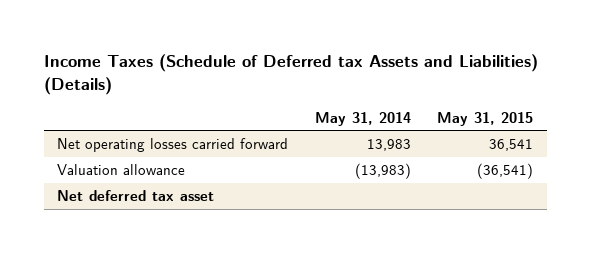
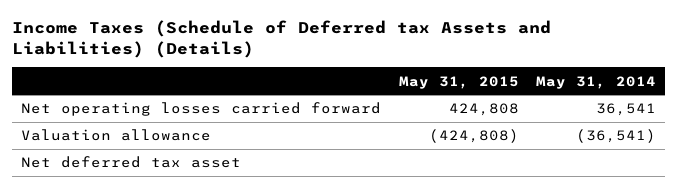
[366,139,411,152] 13,983 -> [596,103,657,117] 36,541
[489,139,534,152] 36,541 -> [448,103,519,117] 424,808
[354,163,411,180] (13,983) -> [576,129,657,144] (36,541)
[477,163,534,180] (36,541) -> [428,129,519,144] (424,808)

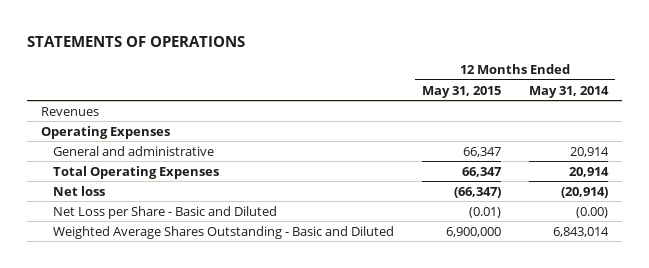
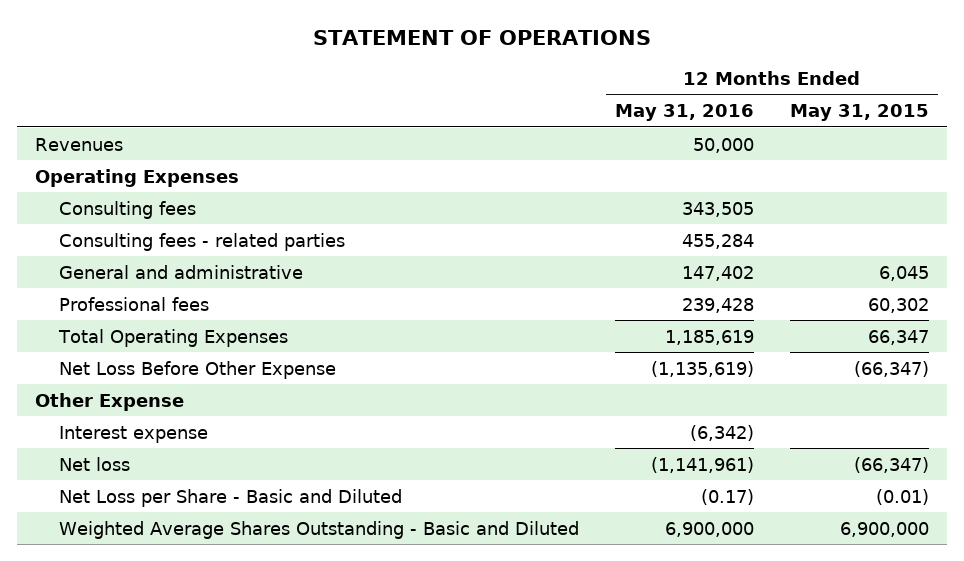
[27,35,246,47] STATEMENTS OF OPERATIONS -> [313,29,652,45] STATEMENT OF OPERATIONS
[528,85,609,98] May 31, 2014 -> none
none -> [614,104,754,122] May 31, 2016
none -> [58,200,196,219] Consulting fees
none -> [58,232,345,251] Consulting fees - related parties
[463,146,502,157] 66,347 -> [879,265,930,281] 6,045
none -> [58,296,209,311] Professional fees
none -> [58,360,336,379] Net Loss Before Other Expense
none -> [35,392,185,411] Other Expense
none -> [58,425,208,443] Interest expense

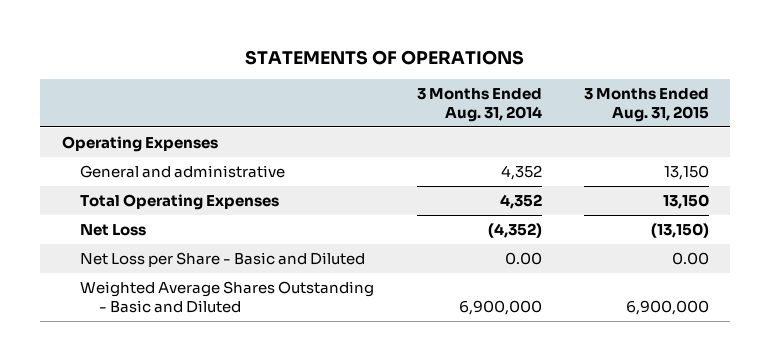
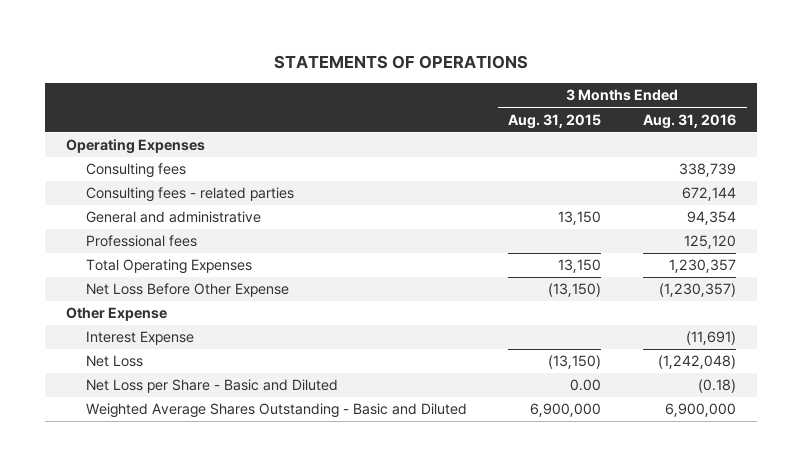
[416,88,542,122] 3 Months Ended Aug. 31, 2014 -> none
none -> [643,113,737,129] Aug. 31, 2016
none -> [85,163,186,179] Consulting fees
none -> [85,187,294,203] Consulting fees - related parties
none -> [85,235,197,248] Professional fees
none -> [85,283,289,298] Net Loss Before Other Expense
none -> [66,307,168,322] Other Expense
none -> [85,331,194,346] Interest Expense

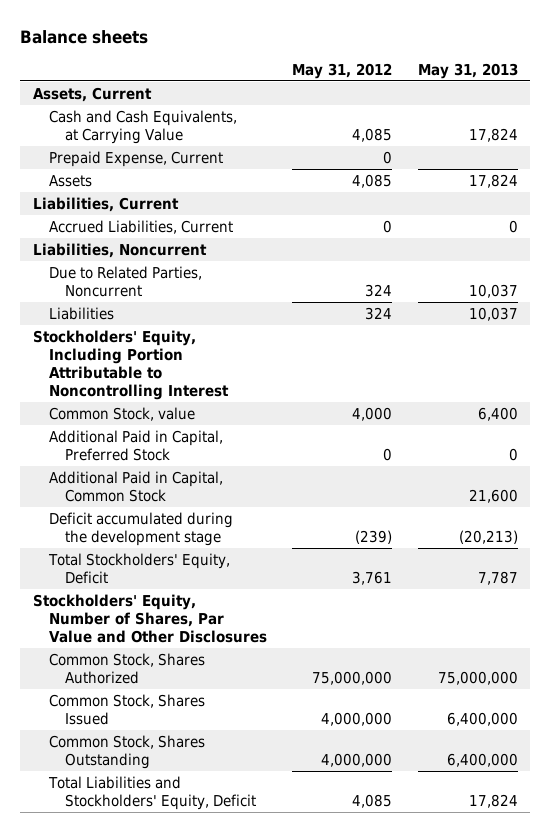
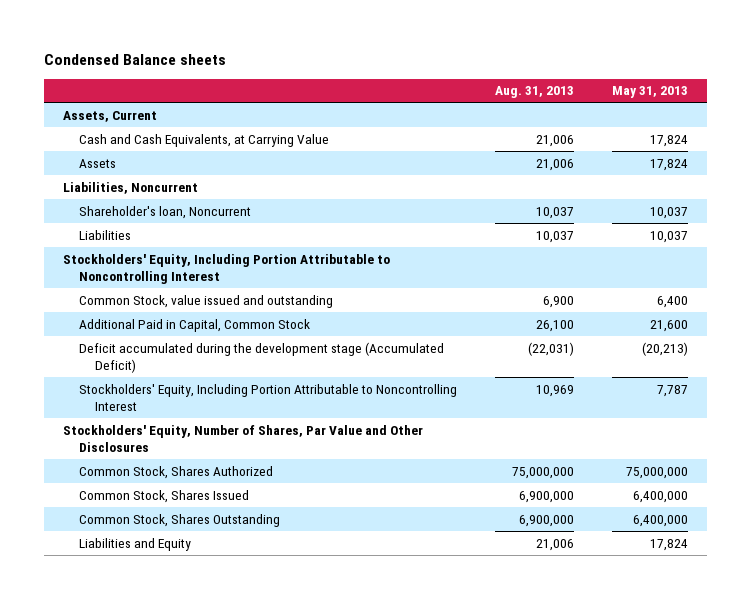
[19,29,148,44] Balance sheets -> [43,54,226,66] Condensed Balance sheets
[292,62,393,79] May 31, 2012 -> none
none -> [495,86,575,99] Aug. 31, 2013
[49,150,224,167] Prepaid Expense, Current -> none
[32,196,179,212] Liabilities, Current -> none
[49,219,234,234] Accrued Liabilities, Current -> none
[49,265,203,297] Due to Related Parties, Noncurrent -> [79,205,252,219] Shareholder's loan, Noncurrent
[49,429,224,461] Additional Paid in Capital, Preferred Stock -> none
[49,406,196,421] Common Stock, value -> [79,294,334,308] Common Stock, value issued and outstanding
[49,511,234,546] Deficit accumulated during the development stage -> [79,341,445,374] Deficit accumulated during the development stage (Accumulated Deficit)
[48,552,231,584] Total Stockholders' Equity, Deficit -> [79,383,458,412] Stockholders' Equity, Including Portion Attributable to Noncontrolling Interest
[48,775,257,810] Total Liabilities and Stockholders' Equity, Deficit -> [79,537,192,551] Liabilities and Equity

